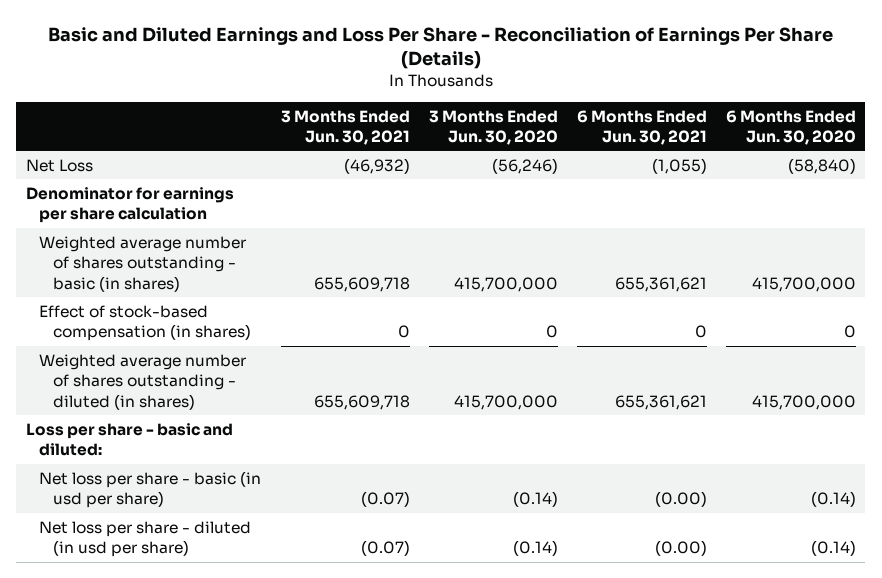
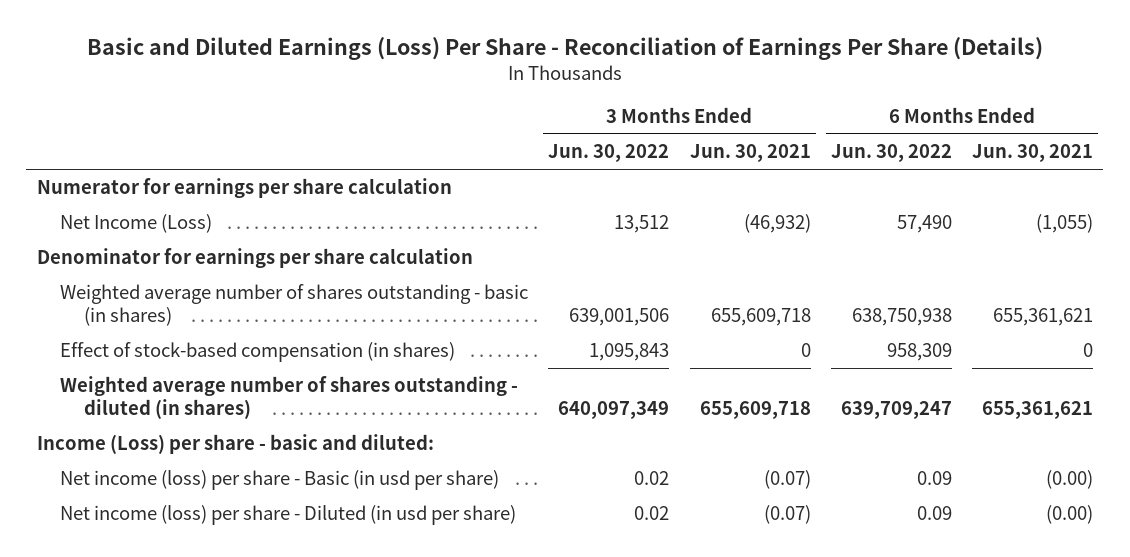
[47,26,833,70] Basic and Diluted Earnings and Loss Per Share - Reconciliation of Earnings Per Share (Details) -> [86,37,1043,61] Basic and Diluted Earnings (Loss) Per Share - Reconciliation of Earnings Per Share (Details)
[428,109,558,146] 3 Months Ended Jun. 30, 2020 -> none
[725,109,856,146] 6 Months Ended Jun. 30, 2020 -> none
none -> [548,144,670,163] Jun. 30, 2022
none -> [830,144,952,163] Jun. 30, 2022
none -> [36,178,452,199] Numerator for earnings per share calculation
[25,158,93,172] Net Loss -> [60,214,213,234] Net Income (Loss)
[25,422,233,457] Loss per share - basic and diluted: -> [36,434,434,455] Income (Loss) per share - basic and diluted:
[39,470,262,509] Net loss per share - basic (in usd per share) -> [60,470,500,491] Net income (loss) per share - Basic (in usd per share)
[39,520,252,558] Net loss per share - diluted (in usd per share) -> [60,505,517,526] Net income (loss) per share - Diluted (in usd per share)

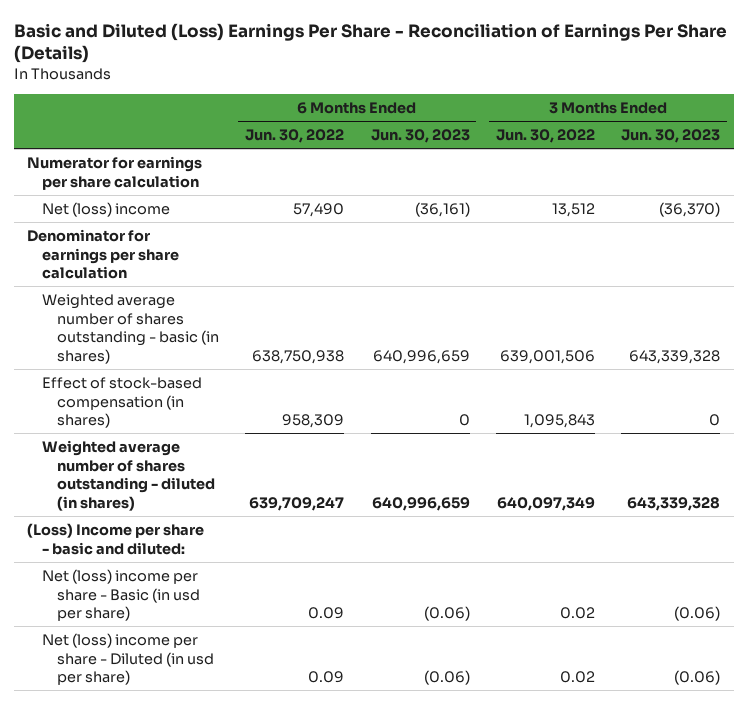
[86,37,1043,61] Basic and Diluted Earnings (Loss) Per Share - Reconciliation of Earnings Per Share (Details) -> [13,22,727,64] Basic and Diluted (Loss) Earnings Per Share - Reconciliation of Earnings Per Share (Details)
[689,144,811,163] Jun. 30, 2021 -> none
[972,144,1094,163] Jun. 30, 2021 -> none
none -> [370,128,470,143] Jun. 30, 2023
none -> [621,128,721,143] Jun. 30, 2023
[60,214,213,234] Net Income (Loss) -> [41,201,170,217] Net (loss) income
[36,434,434,455] Income (Loss) per share - basic and diluted: -> [27,522,205,555] (Loss) Income per share - basic and diluted:
[60,470,500,491] Net income (loss) per share - Basic (in usd per share) -> [41,568,200,622] Net (loss) income per share - Basic (in usd per share)
[60,505,517,526] Net income (loss) per share - Diluted (in usd per share) -> [41,632,214,686] Net (loss) income per share - Diluted (in usd per share)

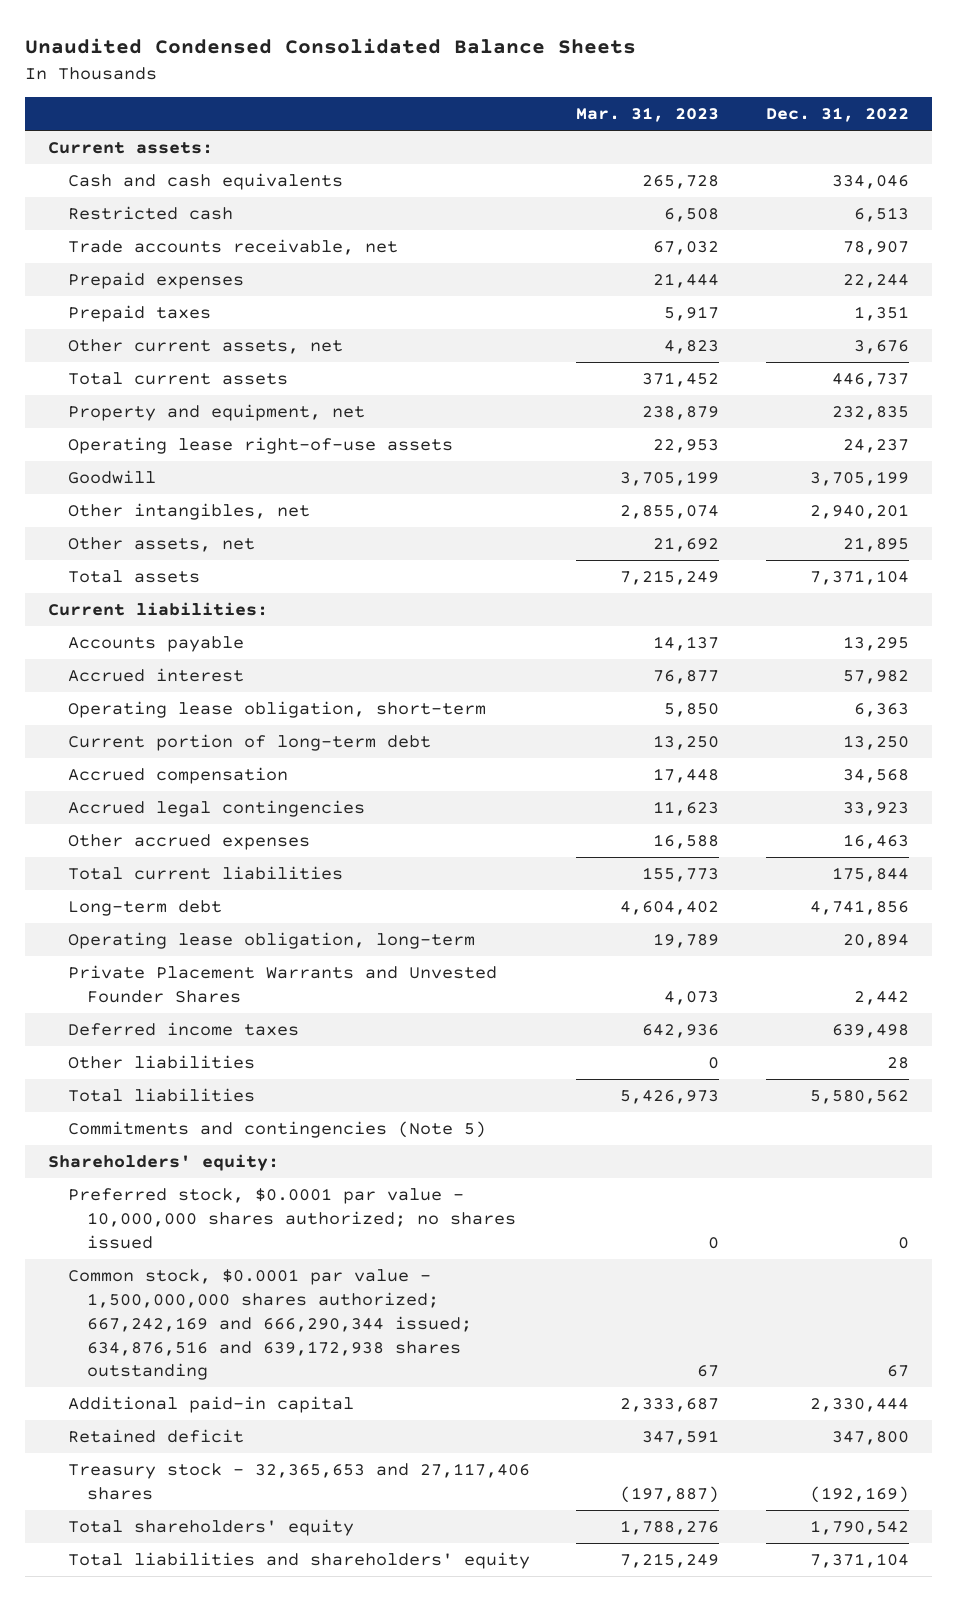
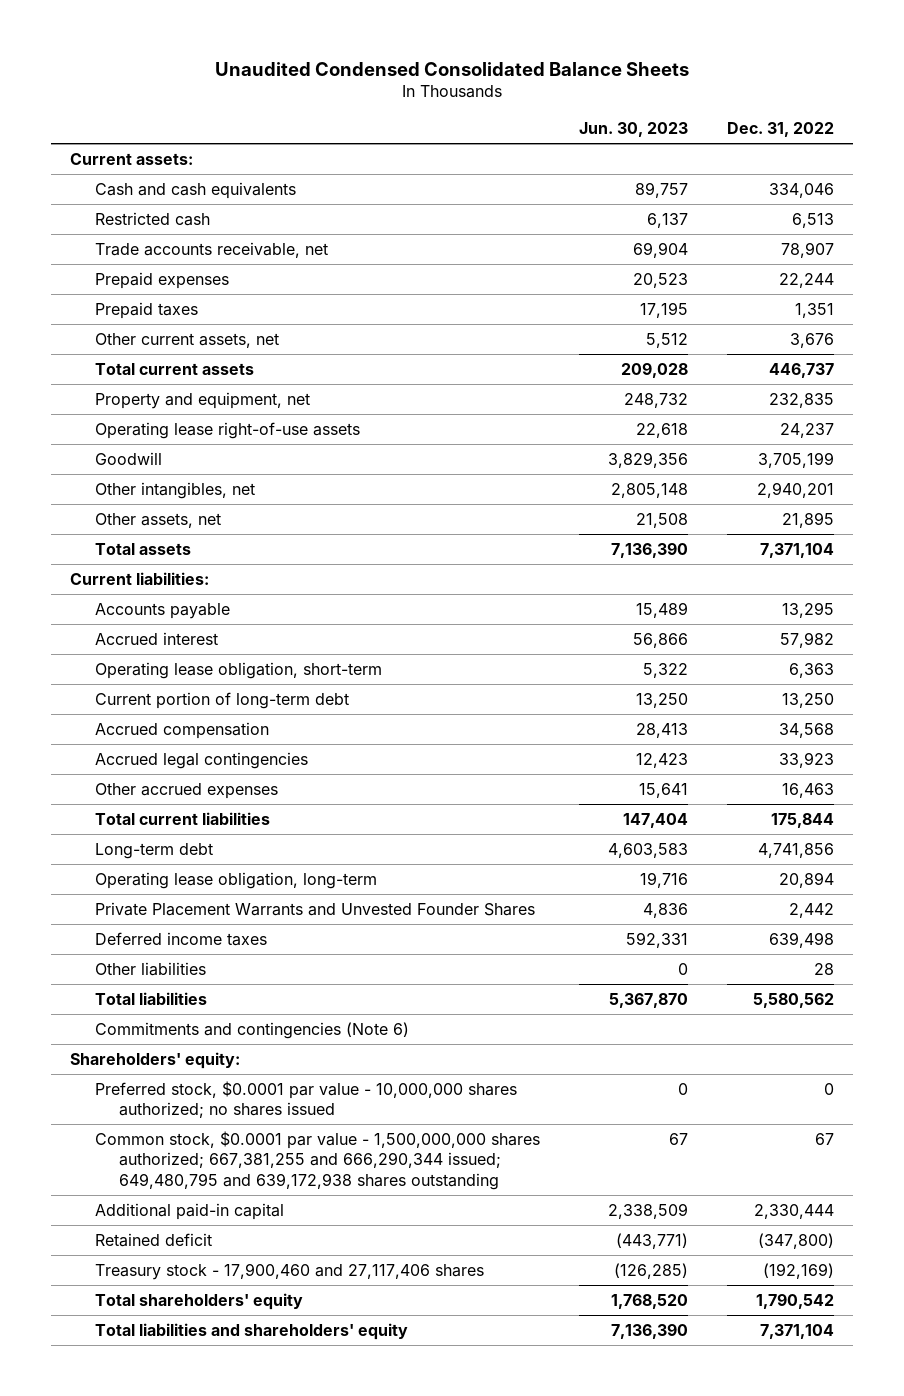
[576,107,720,123] Mar. 31, 2023 -> none
none -> [578,121,688,137] Jun. 30, 2023
[67,1120,486,1138] Commitments and contingencies (Note 5) -> [94,1021,409,1039] Commitments and contingencies (Note 6)
[67,1268,473,1381] Common stock, $0.0001 par value - 1,500,000,000 shares authorized; 667,242,169 and 666,290,344 issued; 634,876,516 and 639,172,938 shares outstanding -> [94,1130,540,1190] Common stock, $0.0001 par value - 1,500,000,000 shares authorized; 667,381,255 and 666,290,344 issued; 649,480,795 and 639,172,938 shares outstanding
[831,1430,909,1445] 347,800 -> [757,1232,834,1249] (347,800)
[67,1462,530,1500] Treasury stock - 32,365,653 and 27,117,406 shares -> [94,1262,484,1280] Treasury stock - 17,900,460 and 27,117,406 shares

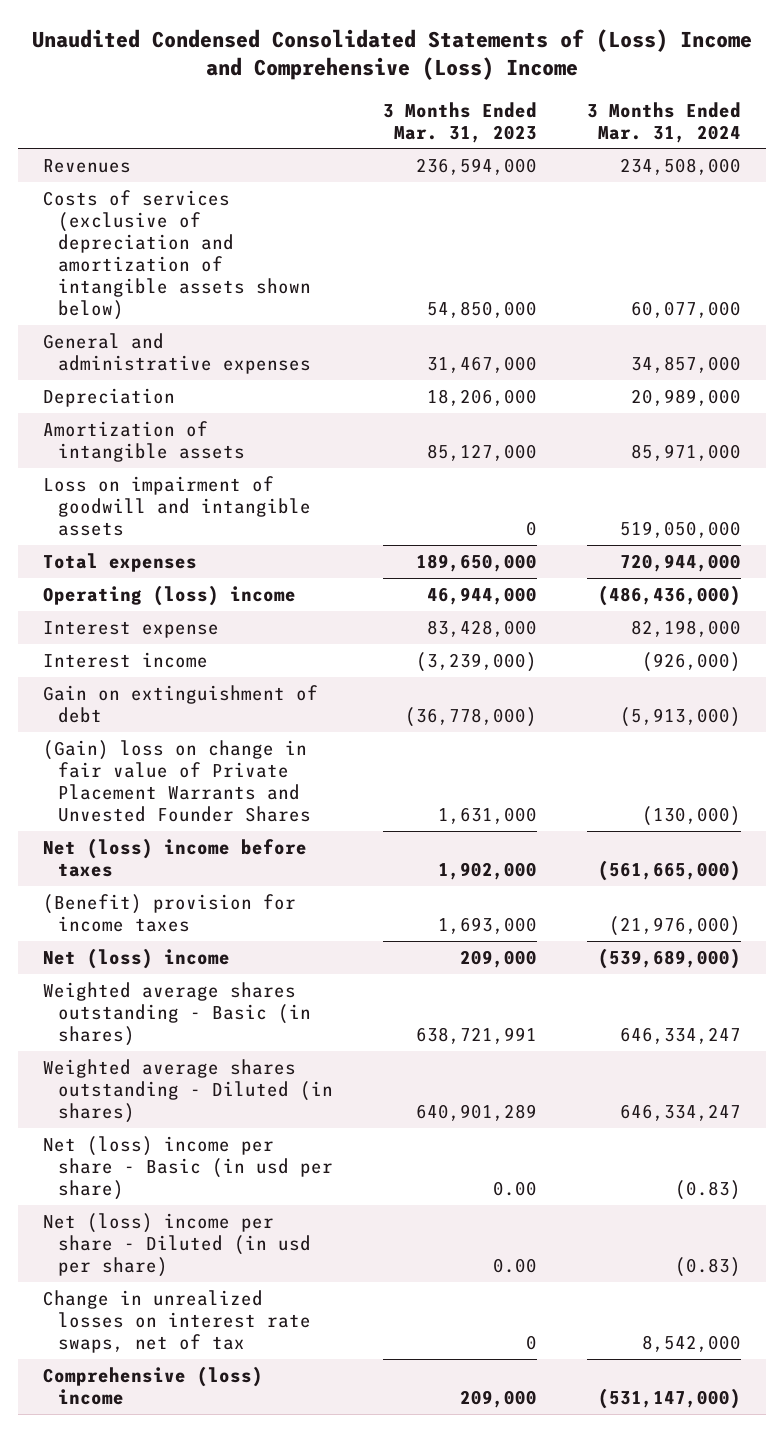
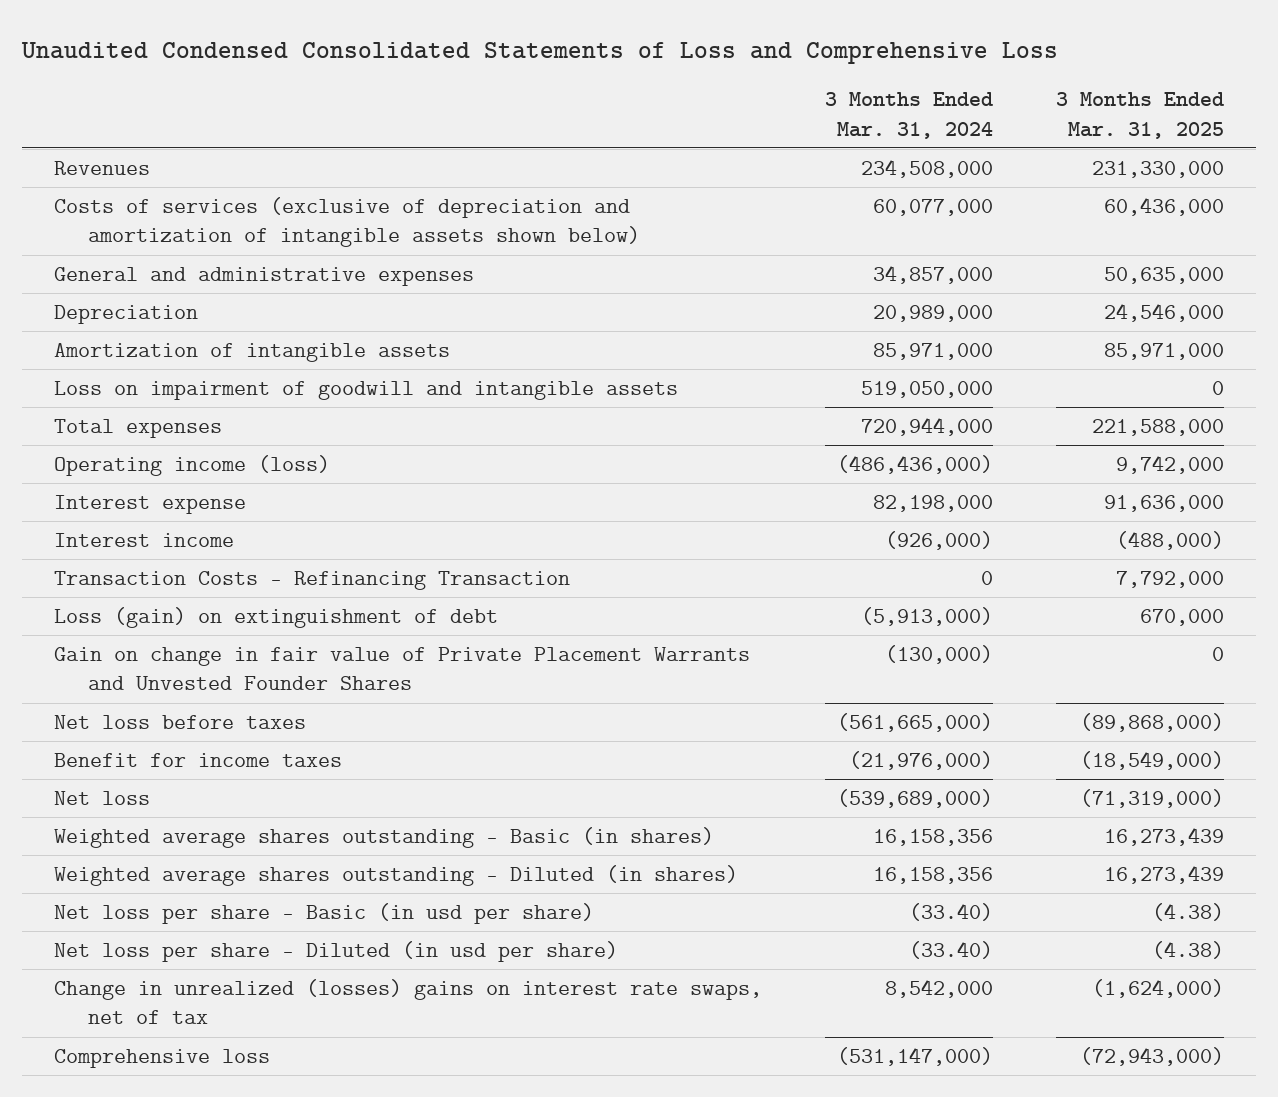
[31,28,752,81] Unaudited Condensed Consolidated Statements of (Loss) Income and Comprehensive (Loss) Income -> [21,41,1059,64] Unaudited Condensed Consolidated Statements of Loss and Comprehensive Loss
[383,101,538,143] 3 Months Ended Mar. 31, 2023 -> none
none -> [1056,92,1225,139] 3 Months Ended Mar. 31, 2025
[42,584,296,606] Operating (loss) income -> [53,455,330,477] Operating income (loss)
none -> [53,571,570,591] Transaction Costs - Refinancing Transaction
[42,684,318,723] Gain on extinguishment of debt -> [53,607,498,629] Loss (gain) on extinguishment of debt
[42,739,312,822] (Gain) loss on change in fair value of Private Placement Warrants and Unvested Founder Shares -> [53,647,750,691] Gain on change in fair value of Private Placement Warrants and Unvested Founder Shares
[42,837,307,877] Net (loss) income before taxes -> [53,715,306,730] Net loss before taxes
[42,893,296,932] (Benefit) provision for income taxes -> [53,753,342,768] Benefit for income taxes
[42,947,230,969] Net (loss) income -> [53,791,150,806] Net loss
[619,1026,741,1044] 646,334,247 -> [873,829,994,847] 16,158,356
[619,1103,741,1121] 646,334,247 -> [873,867,994,885] 16,158,356
[42,1135,334,1200] Net (loss) income per share - Basic (in usd per share) -> [53,903,594,925] Net loss per share - Basic (in usd per share)
[674,1179,741,1200] (0.83) -> [909,903,994,922] (33.40)
[42,1212,312,1277] Net (loss) income per share - Diluted (in usd per share) -> [53,941,618,963] Net loss per share - Diluted (in usd per share)
[674,1256,741,1277] (0.83) -> [909,941,994,960] (33.40)
[42,1289,312,1353] Change in unrealized losses on interest rate swaps, net of tax -> [53,979,762,1025] Change in unrealized (losses) gains on interest rate swaps, net of tax
[42,1365,263,1405] Comprehensive (loss) income -> [53,1049,270,1069] Comprehensive loss

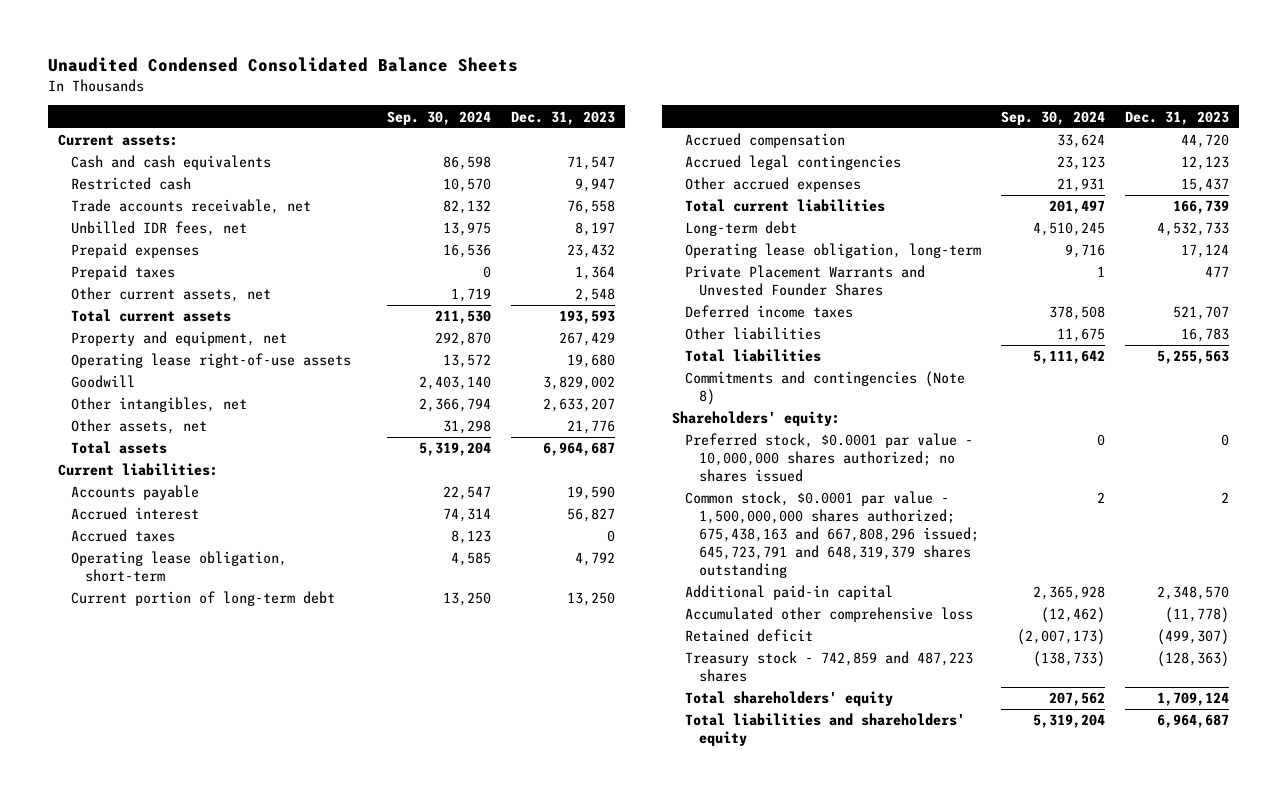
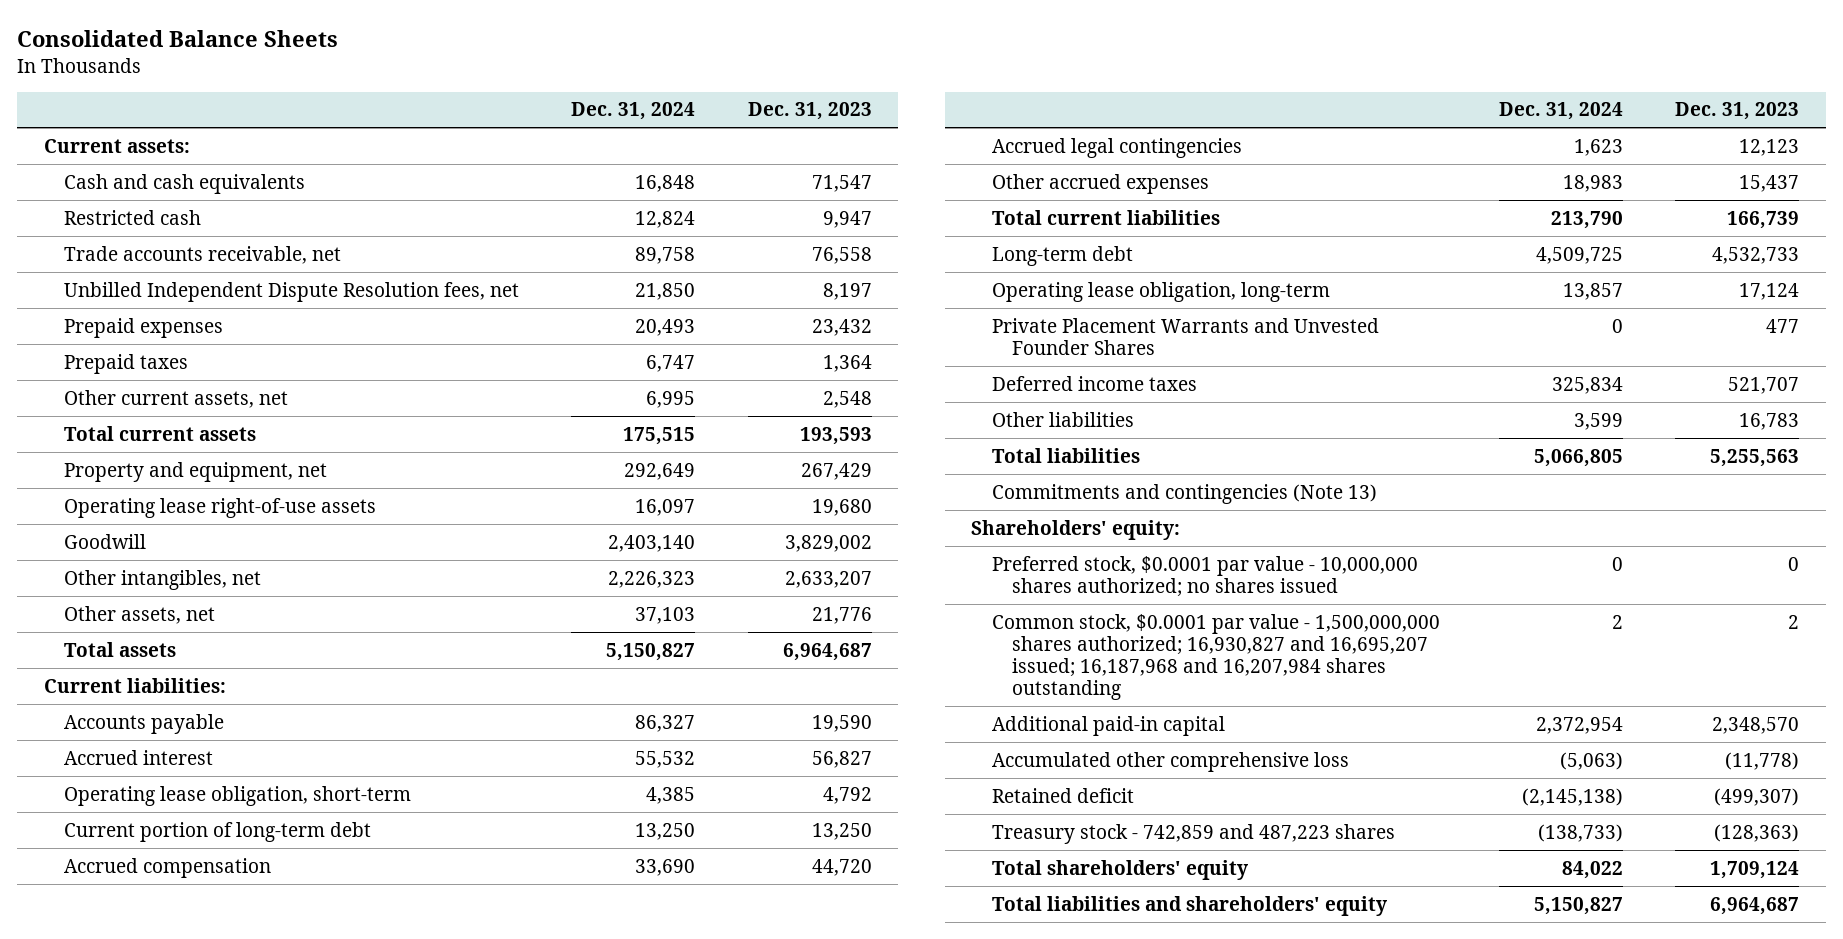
[47,56,518,72] Unaudited Condensed Consolidated Balance Sheets -> [17,29,339,47] Consolidated Balance Sheets
[387,110,492,125] Sep. 30, 2024 -> none
none -> [571,102,696,121] Dec. 31, 2024
[71,221,248,237] Unbilled IDR fees, net -> [64,281,520,302] Unbilled Independent Dispute Resolution fees, net
[71,529,176,543] Accrued taxes -> none
[685,371,966,406] Commitments and contingencies (Note 8) -> [991,483,1377,504] Commitments and contingencies (Note 13)
[685,491,979,579] Common stock, $0.0001 par value - 1,500,000,000 shares authorized; 675,438,163 and 667,808,296 issued; 645,723,791 and 648,319,379 shares outstanding -> [991,613,1440,701] Common stock, $0.0001 par value - 1,500,000,000 shares authorized; 16,930,827 and 16,695,207 issued; 16,187,968 and 16,207,984 shares outstanding

